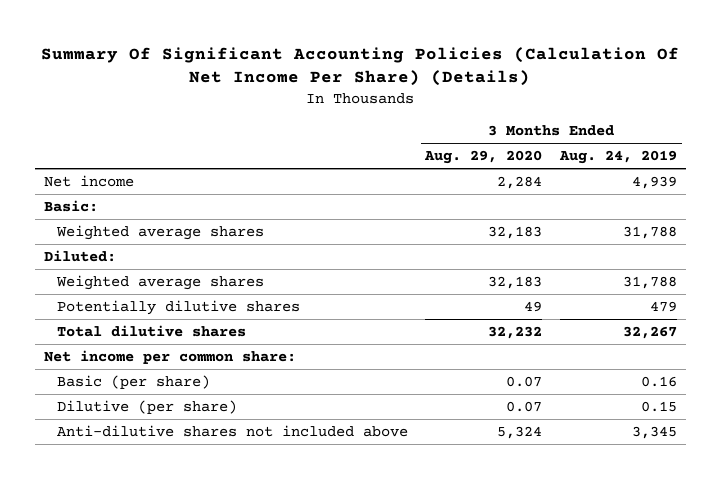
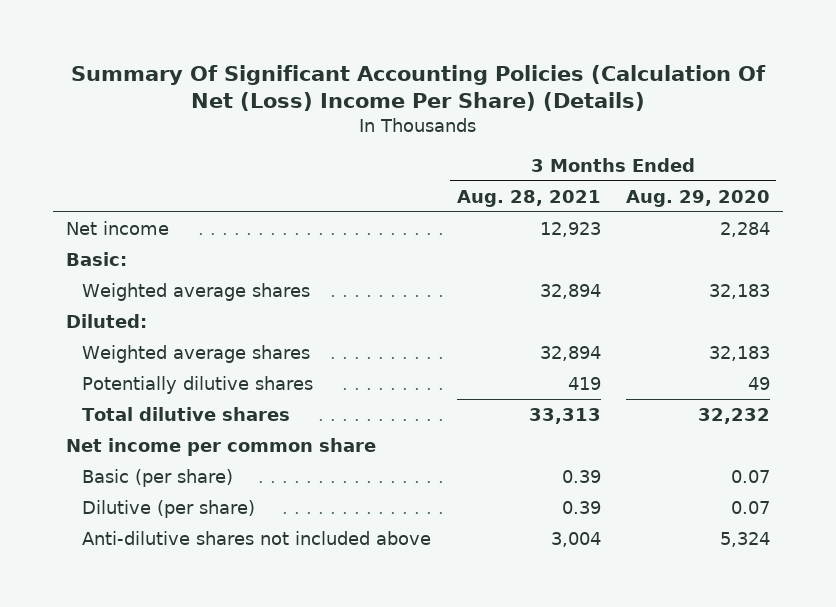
[41,46,680,87] Summary Of Significant Accounting Policies (Calculation Of Net Income Per Share) (Details) -> [70,64,766,112] Summary Of Significant Accounting Policies (Calculation Of Net (Loss) Income Per Share) (Details)
[559,150,678,165] Aug. 24, 2019 -> none
none -> [456,189,601,207] Aug. 28, 2021
[43,349,296,364] Net income per common share: -> [65,437,376,456] Net income per common share

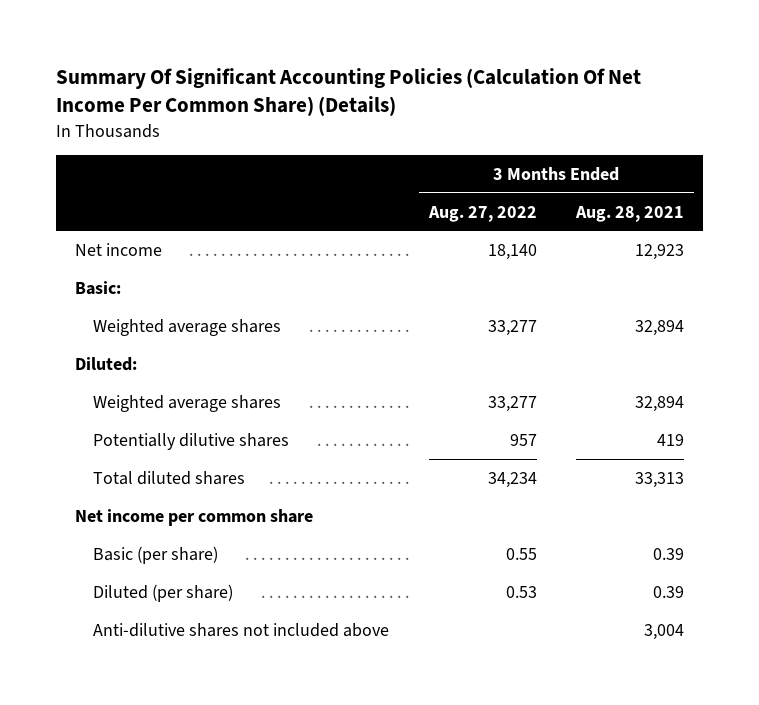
[70,64,766,112] Summary Of Significant Accounting Policies (Calculation Of Net (Loss) Income Per Share) (Details) -> [55,68,641,117] Summary Of Significant Accounting Policies (Calculation Of Net Income Per Common Share) (Details)
[626,189,771,207] Aug. 29, 2020 -> none
none -> [427,205,537,222] Aug. 27, 2022
[82,406,291,421] Total dilutive shares -> [93,470,246,485] Total diluted shares
[82,499,256,518] Dilutive (per share) -> [93,583,234,602] Diluted (per share)

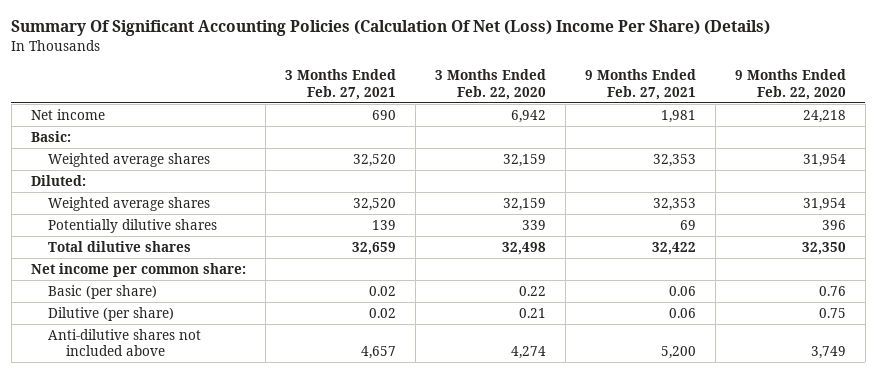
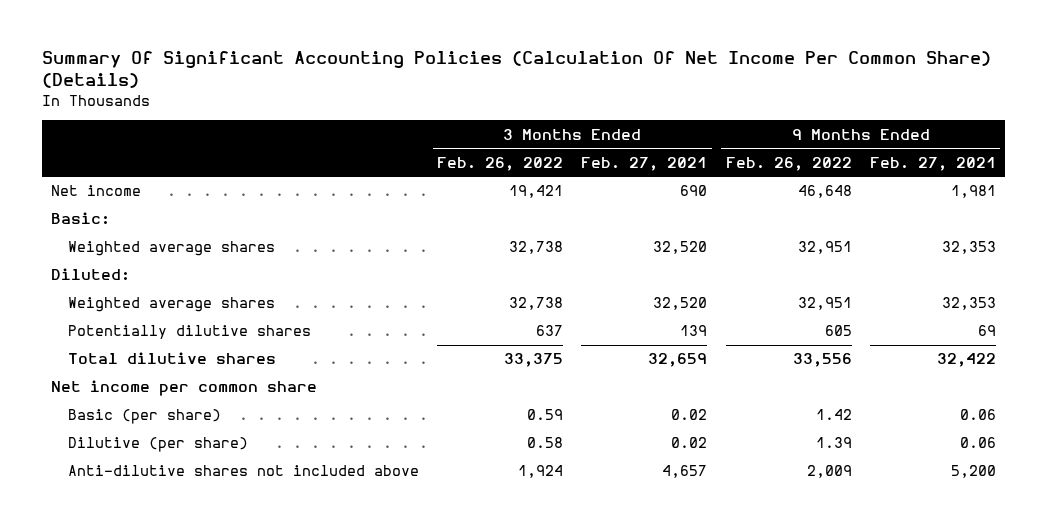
[11,20,771,37] Summary Of Significant Accounting Policies (Calculation Of Net (Loss) Income Per Share) (Details) -> [41,51,991,89] Summary Of Significant Accounting Policies (Calculation Of Net Income Per Common Share) (Details)
[434,69,546,100] 3 Months Ended Feb. 22, 2020 -> none
[734,69,846,100] 9 Months Ended Feb. 22, 2020 -> none
none -> [437,156,564,171] Feb. 26, 2022
none -> [725,156,852,171] Feb. 26, 2022
[30,262,246,277] Net income per common share: -> [50,380,317,397] Net income per common share

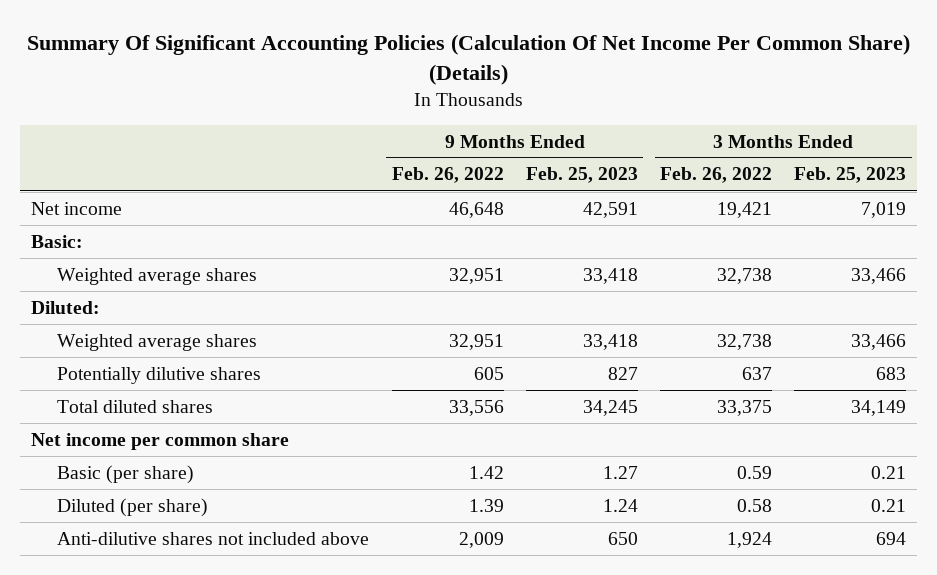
[581,156,708,171] Feb. 27, 2021 -> none
[869,156,996,171] Feb. 27, 2021 -> none
none -> [525,167,638,184] Feb. 25, 2023
none -> [794,167,907,184] Feb. 25, 2023
[68,352,277,365] Total dilutive shares -> [57,399,214,413] Total diluted shares
[68,437,249,453] Dilutive (per share) -> [57,497,209,517] Diluted (per share)

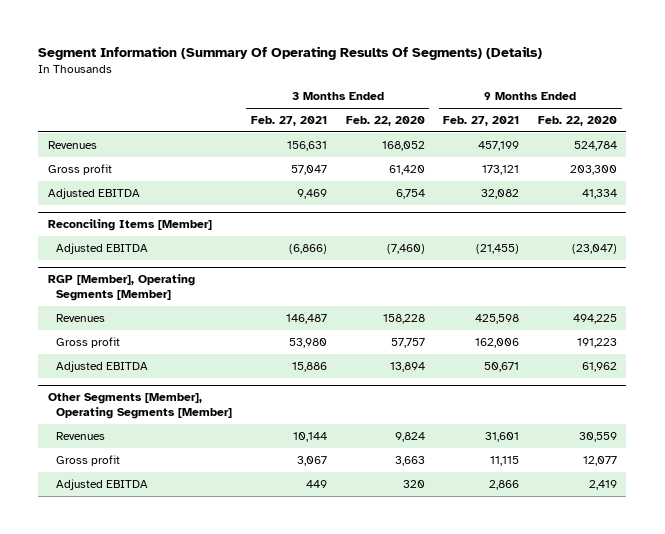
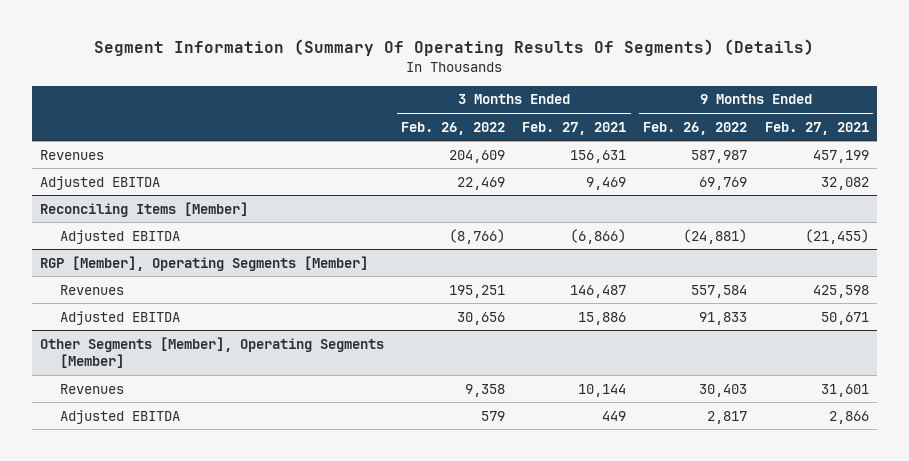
[345,116,425,127] Feb. 22, 2020 -> none
[538,116,618,127] Feb. 22, 2020 -> none
none -> [401,121,506,135] Feb. 26, 2022
none -> [643,121,748,135] Feb. 26, 2022
[47,163,112,175] Gross profit -> none
[56,336,121,348] Gross profit -> none
[56,454,121,466] Gross profit -> none

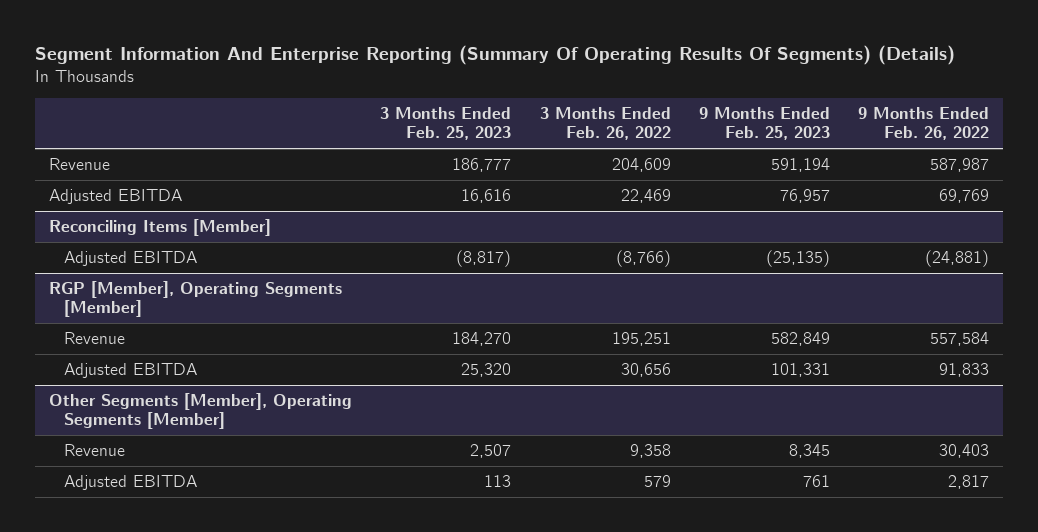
[94,39,815,57] Segment Information (Summary Of Operating Results Of Segments) (Details) -> [34,45,955,66] Segment Information And Enterprise Reporting (Summary Of Operating Results Of Segments) (Details)
[522,121,627,135] Feb. 27, 2021 -> none
[764,121,869,135] Feb. 27, 2021 -> none
none -> [380,107,512,141] 3 Months Ended Feb. 25, 2023
none -> [698,107,830,141] 9 Months Ended Feb. 25, 2023
[40,149,105,160] Revenues -> [49,158,111,171] Revenue
[60,284,125,295] Revenues -> [64,332,126,345] Revenue
[60,383,125,394] Revenues -> [64,444,126,457] Revenue

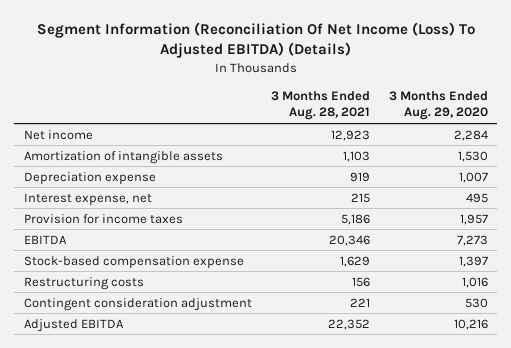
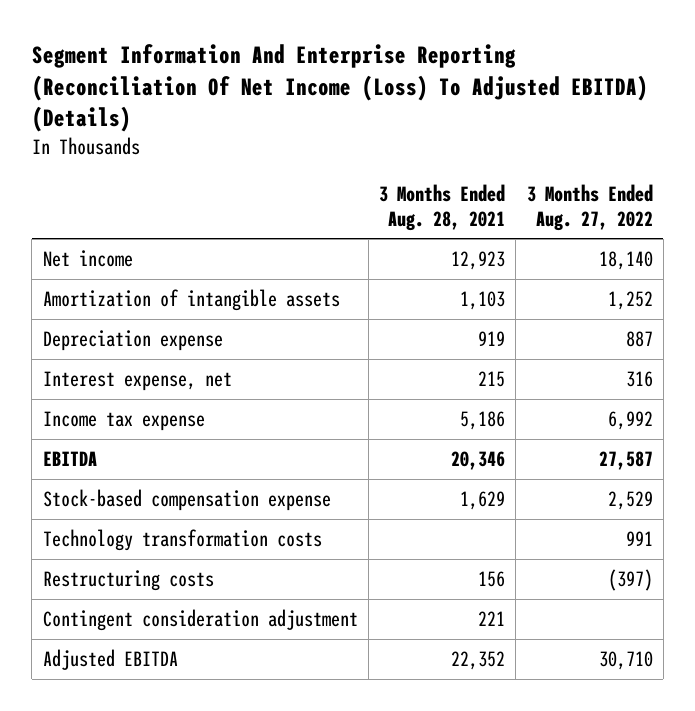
[36,22,475,59] Segment Information (Reconciliation Of Net Income (Loss) To Adjusted EBITDA) (Details) -> [31,44,648,133] Segment Information And Enterprise Reporting (Reconciliation Of Net Income (Loss) To Adjusted EBITDA) (Details)
[388,90,488,121] 3 Months Ended Aug. 29, 2020 -> none
none -> [526,184,653,231] 3 Months Ended Aug. 27, 2022
[23,213,183,224] Provision for income taxes -> [42,411,205,432] Income tax expense
none -> [42,529,322,552] Technology transformation costs

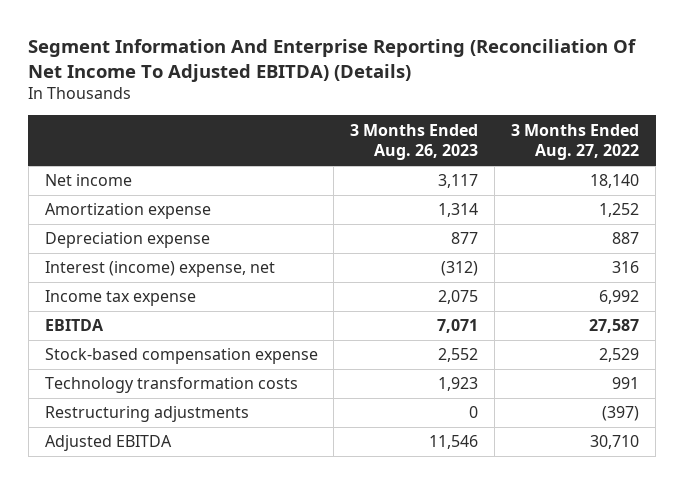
[31,44,648,133] Segment Information And Enterprise Reporting (Reconciliation Of Net Income (Loss) To Adjusted EBITDA) (Details) -> [28,39,637,82] Segment Information And Enterprise Reporting (Reconciliation Of Net Income To Adjusted EBITDA) (Details)
[379,184,506,231] 3 Months Ended Aug. 28, 2021 -> none
none -> [350,123,479,161] 3 Months Ended Aug. 26, 2023
[42,289,340,312] Amortization of intangible assets -> [44,203,211,220] Amortization expense
[42,371,232,392] Interest expense, net -> [44,261,275,278] Interest (income) expense, net
[42,609,358,632] Contingent consideration adjustment -> none
[42,570,214,592] Restructuring costs -> [44,406,249,423] Restructuring adjustments

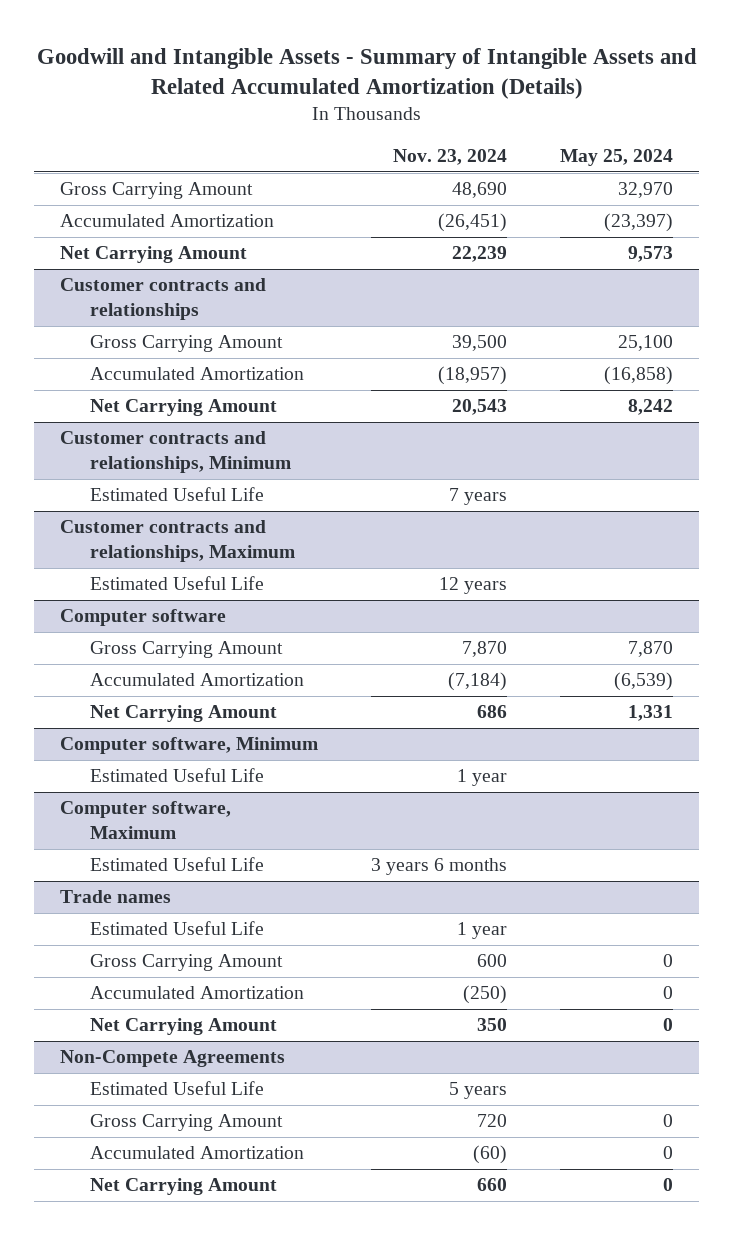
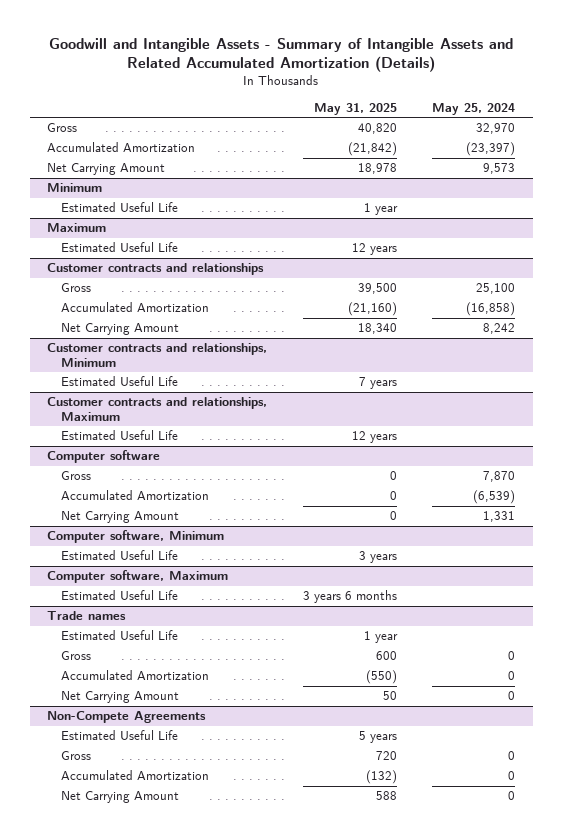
[393,149,508,166] Nov. 23, 2024 -> none
none -> [313,102,397,115] May 31, 2025
[60,182,254,200] Gross Carrying Amount -> [47,123,78,133] Gross
none -> [47,183,103,193] Minimum
none -> [61,202,179,213] Estimated Useful Life
none -> [47,223,107,233] Maximum
none -> [61,242,179,253] Estimated Useful Life
[89,335,283,353] Gross Carrying Amount -> [61,283,92,293] Gross
[89,641,283,659] Gross Carrying Amount -> [61,471,92,481] Gross
[89,954,283,972] Gross Carrying Amount -> [61,651,92,661] Gross
[89,1114,283,1132] Gross Carrying Amount -> [61,751,92,761] Gross

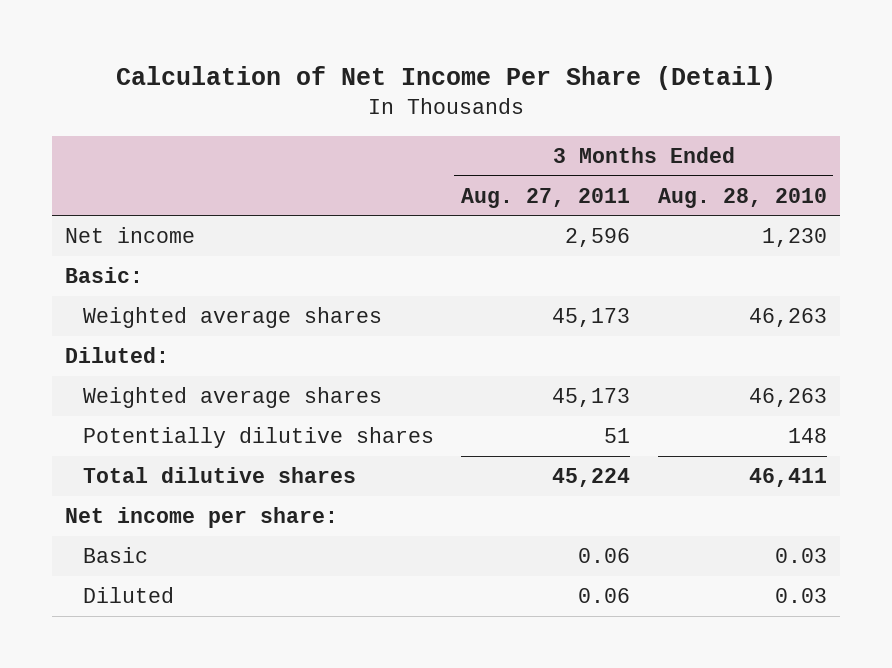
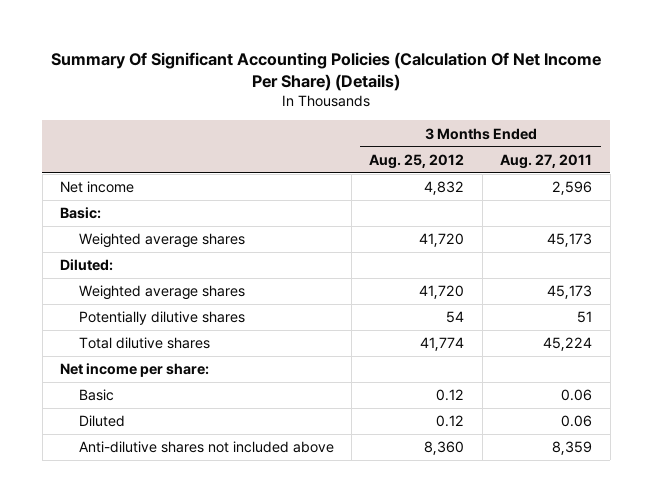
[115,66,776,91] Calculation of Net Income Per Share (Detail) -> [51,51,602,91] Summary Of Significant Accounting Policies (Calculation Of Net Income Per Share) (Details)
[657,187,827,208] Aug. 28, 2010 -> none
none -> [369,153,465,169] Aug. 25, 2012
none -> [78,441,334,454] Anti-dilutive shares not included above

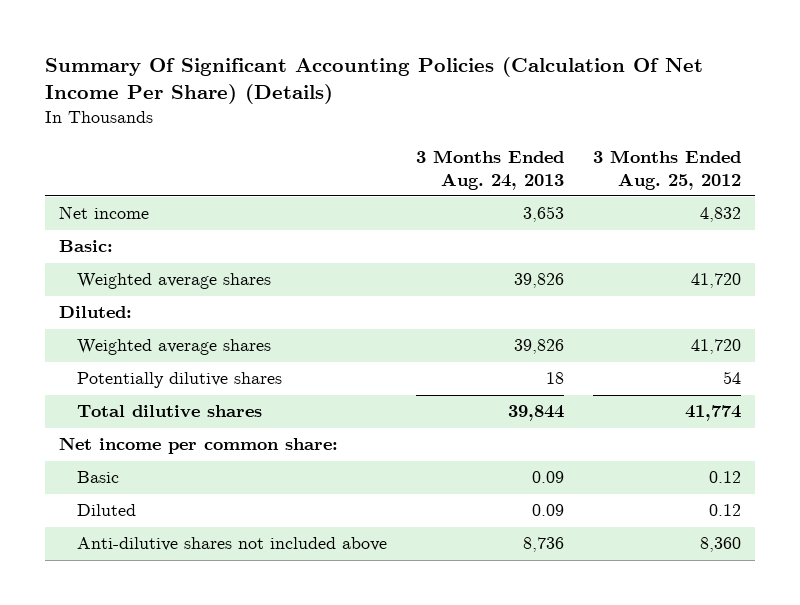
[500,153,593,169] Aug. 27, 2011 -> none
none -> [416,150,565,190] 3 Months Ended Aug. 24, 2013
[60,363,210,378] Net income per share: -> [59,437,339,455] Net income per common share:

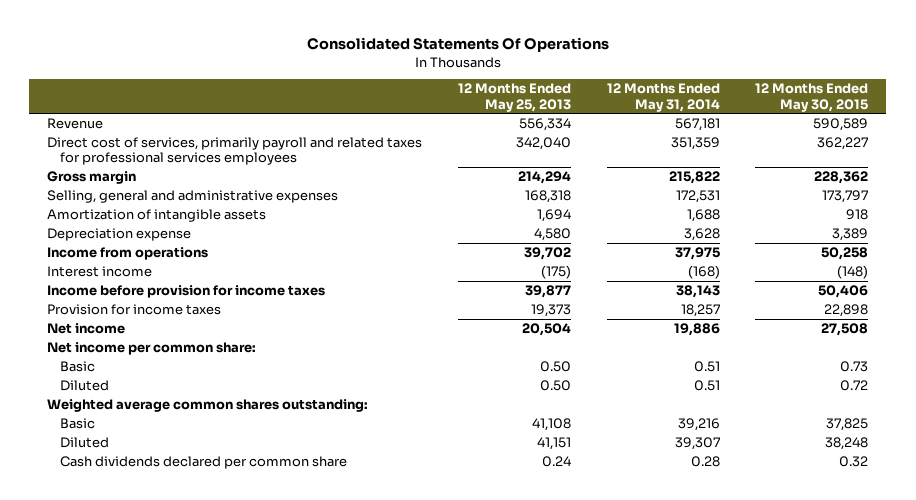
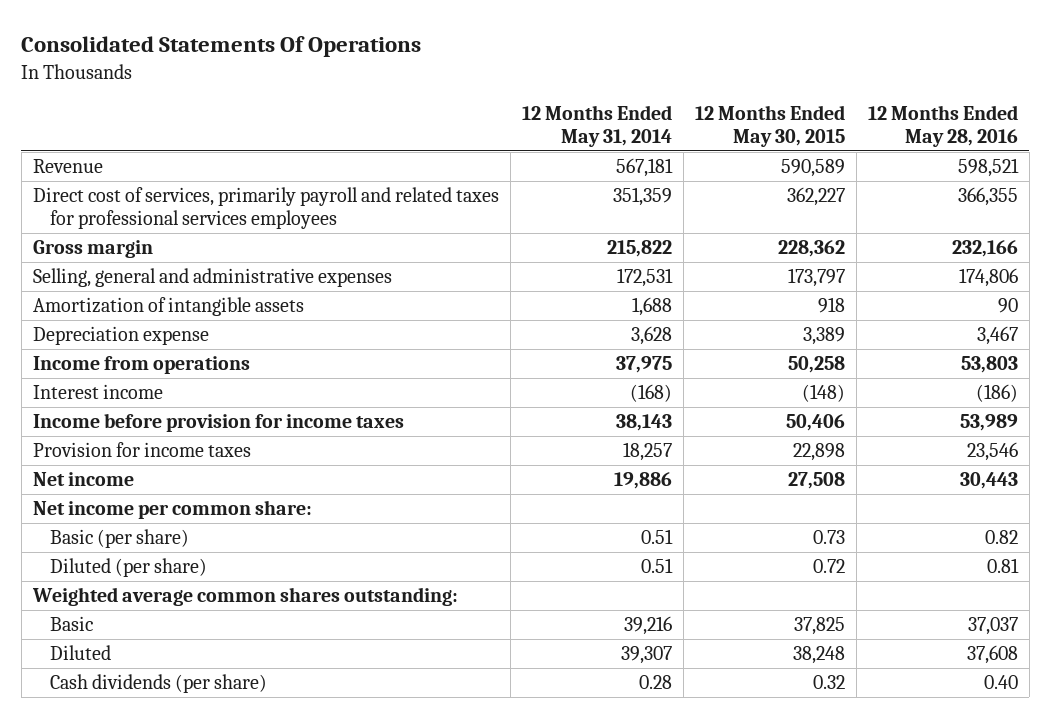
[457,83,571,112] 12 Months Ended May 25, 2013 -> none
none -> [867,105,1018,148] 12 Months Ended May 28, 2016
[59,360,95,372] Basic -> [50,529,190,549] Basic (per share)
[59,379,109,391] Diluted -> [50,558,208,578] Diluted (per share)
[59,455,347,469] Cash dividends declared per common share -> [50,674,268,694] Cash dividends (per share)

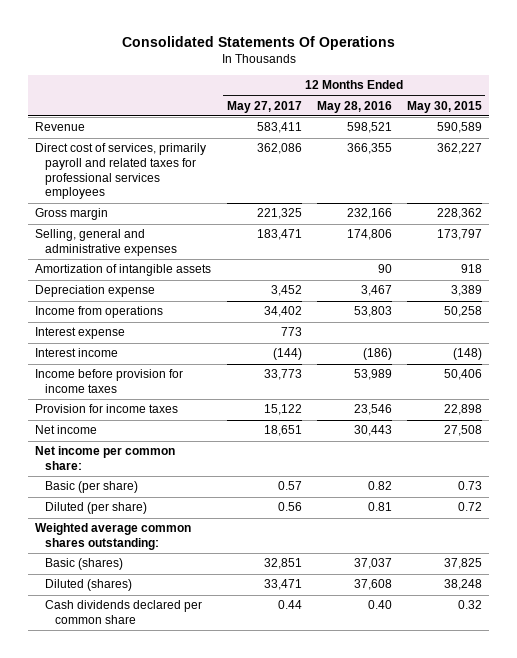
[521,105,672,148] 12 Months Ended May 31, 2014 -> none
none -> [226,100,302,113] May 27, 2017
none -> [35,327,126,340] Interest expense
[50,616,94,632] Basic -> [45,558,124,571] Basic (shares)
[50,645,112,661] Diluted -> [45,579,133,592] Diluted (shares)
[50,674,268,694] Cash dividends (per share) -> [45,600,203,625] Cash dividends declared per common share

